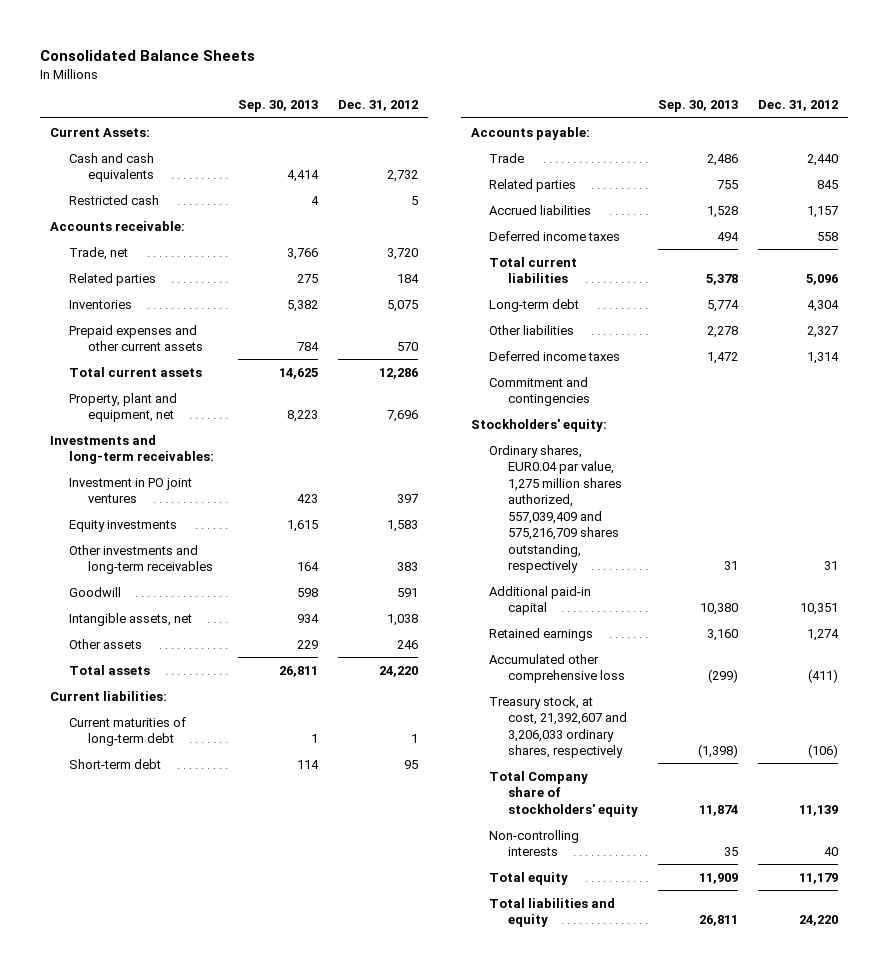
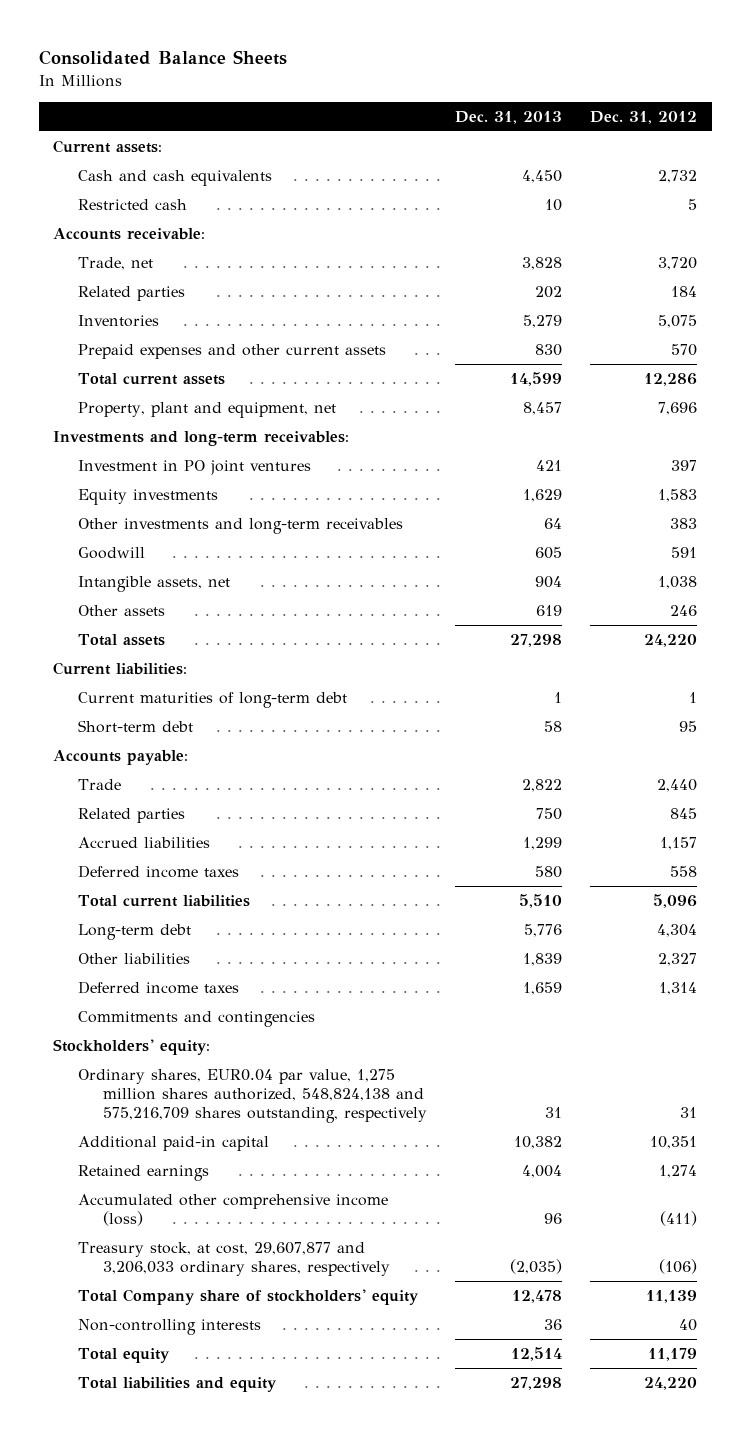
[237,100,318,113] Sep. 30, 2013 -> none
none -> [454,111,562,125] Dec. 31, 2013
[50,127,151,137] Current Assets: -> [52,140,162,154] Current assets:
[489,376,591,407] Commitment and contingencies -> [77,1011,315,1028] Commitments and contingencies
[489,444,623,574] Ordinary shares, EUR0.04 par value, 1,275 million shares authorized, 557,039,409 and 575,216,709 shares outstanding, respectively -> [77,1069,427,1124] Ordinary shares, EUR0.04 par value, 1,275 million shares authorized, 548,824,138 and 575,216,709 shares outstanding, respectively
[489,653,626,684] Accumulated other comprehensive loss -> [77,1194,388,1227] Accumulated other comprehensive income (loss)
[489,695,628,759] Treasury stock, at cost, 21,392,607 and 3,206,033 ordinary shares, respectively -> [77,1242,390,1277] Treasury stock, at cost, 29,607,877 and 3,206,033 ordinary shares, respectively

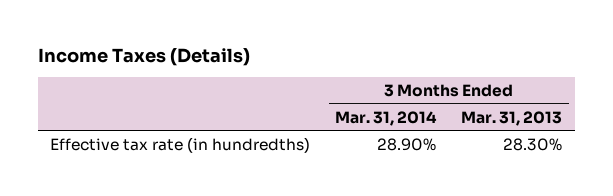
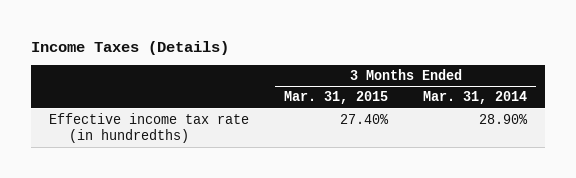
[461,110,563,126] Mar. 31, 2013 -> none
none -> [283,91,388,105] Mar. 31, 2015
[50,136,311,153] Effective tax rate (in hundredths) -> [48,113,249,144] Effective income tax rate (in hundredths)

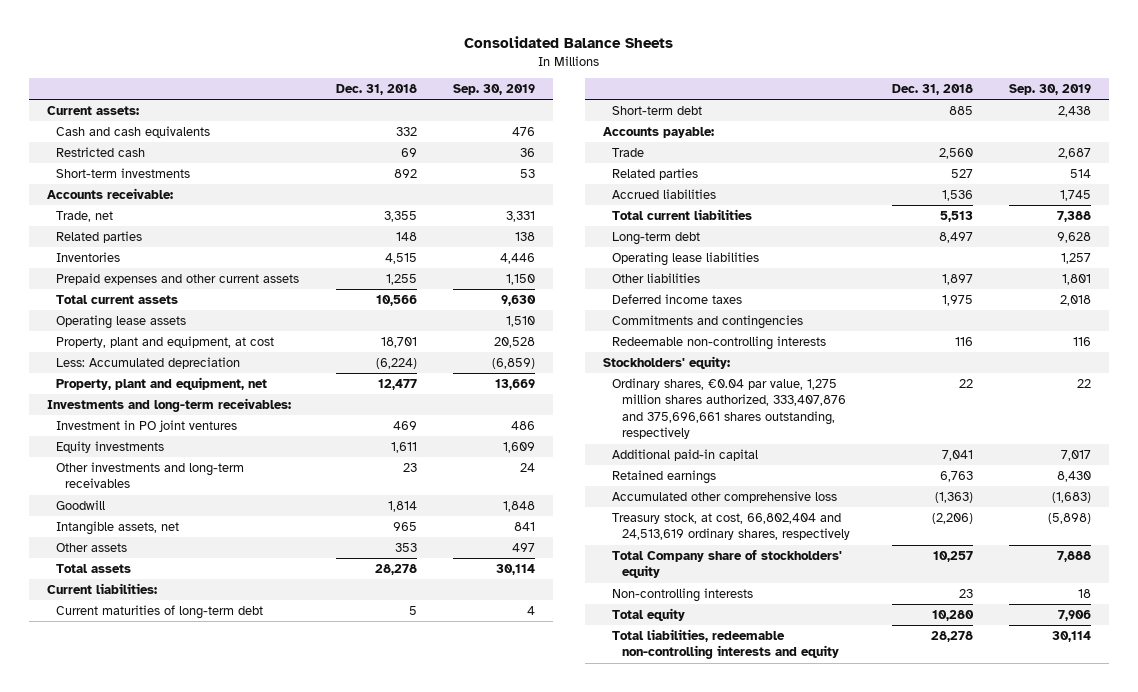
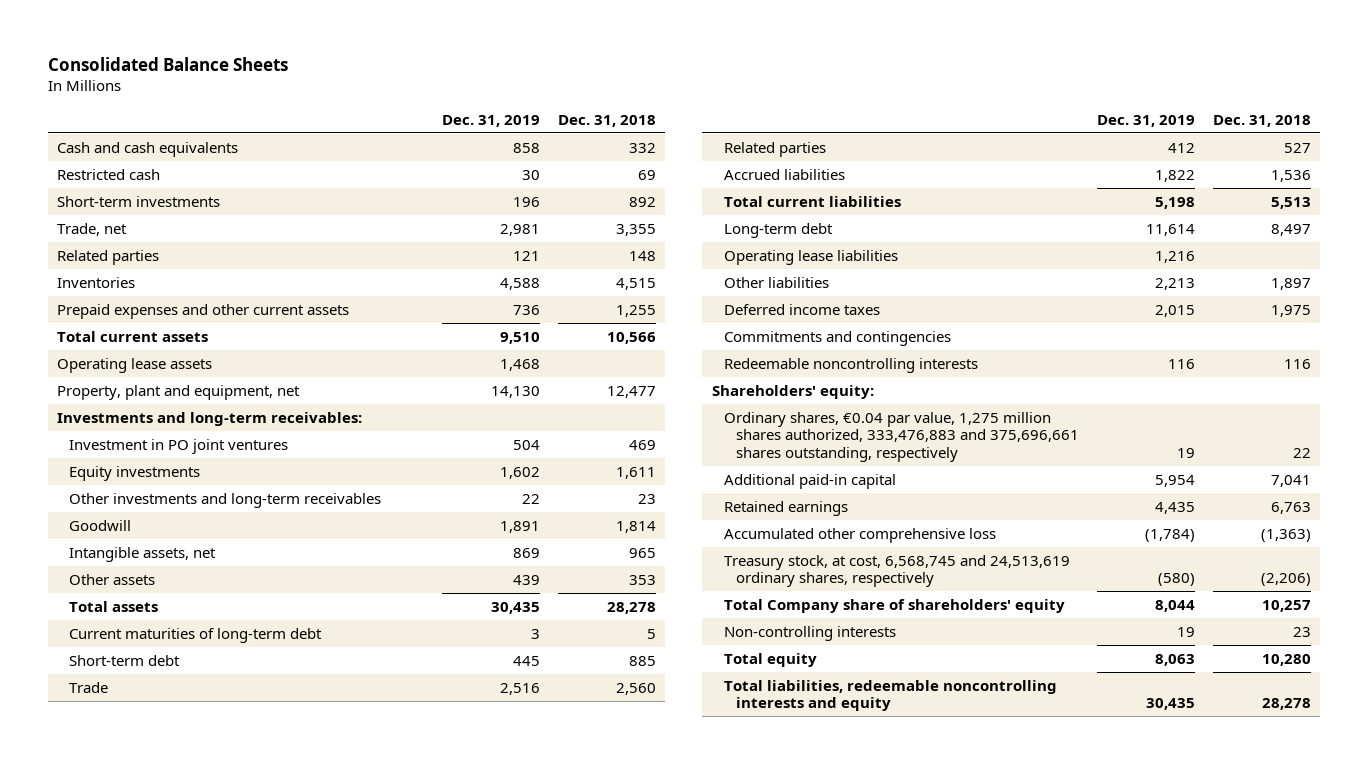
[452,84,535,96] Sep. 30, 2019 -> none
none -> [442,114,541,127] Dec. 31, 2019
[46,105,139,115] Current assets: -> none
[46,187,173,199] Accounts receivable: -> none
[56,335,275,348] Property, plant and equipment, at cost -> none
[56,356,241,369] Less: Accumulated depreciation -> none
[46,582,157,594] Current liabilities: -> none
[603,126,715,138] Accounts payable: -> none
[612,335,827,350] Redeemable non-controlling interests -> [723,357,978,373] Redeemable noncontrolling interests
[603,355,731,369] Stockholders' equity: -> [711,384,874,399] Shareholders' equity:
[612,377,846,440] Ordinary shares, €0.04 par value, 1,275 million shares authorized, 333,407,876 and 375,696,661 shares outstanding, respectively -> [723,411,1079,462] Ordinary shares, €0.04 par value, 1,275 million shares authorized, 333,476,883 and 375,696,661 shares outstanding, respectively
[612,512,850,541] Treasury stock, at cost, 66,802,404 and 24,513,619 ordinary shares, respectively -> [723,554,1070,588] Treasury stock, at cost, 6,568,745 and 24,513,619 ordinary shares, respectively
[612,549,843,579] Total Company share of stockholders' equity -> [723,598,1065,613] Total Company share of shareholders' equity
[612,628,839,660] Total liabilities, redeemable non-controlling interests and equity -> [723,679,1057,712] Total liabilities, redeemable noncontrolling interests and equity

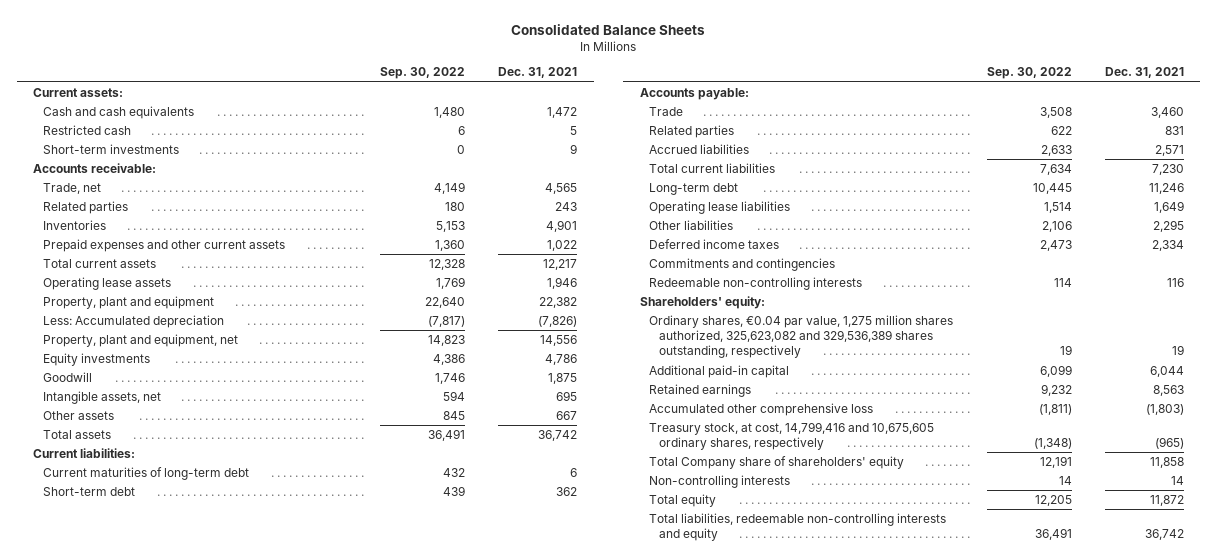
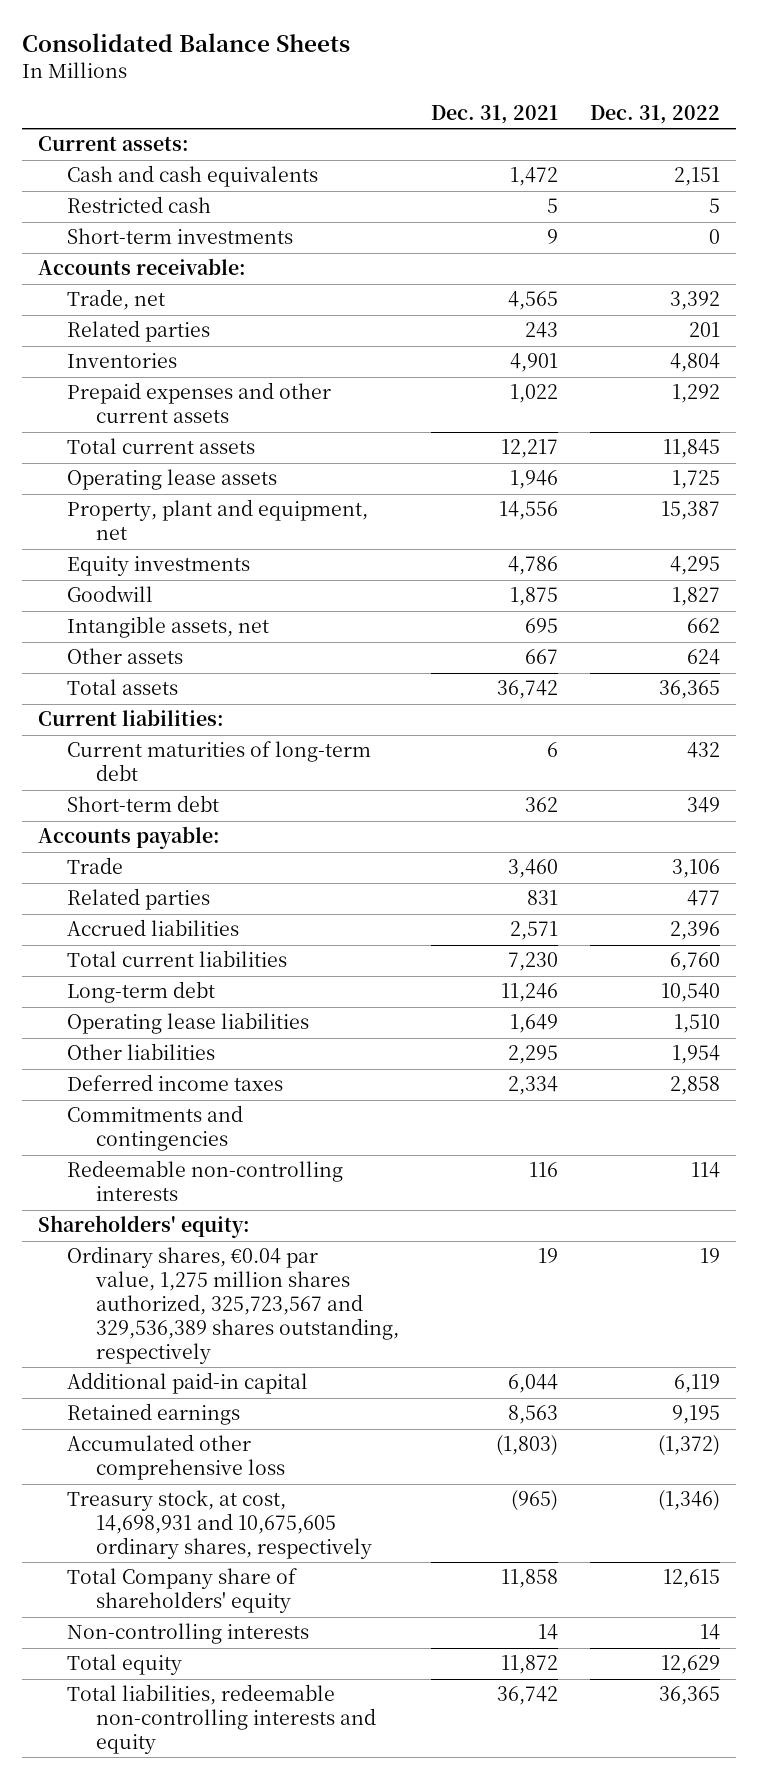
[380,67,466,80] Sep. 30, 2022 -> none
none -> [589,105,720,125] Dec. 31, 2022
[42,295,214,309] Property, plant and equipment -> none
[42,314,224,328] Less: Accumulated depreciation -> none
[649,314,954,359] Ordinary shares, €0.04 par value, 1,275 million shares authorized, 325,623,082 and 329,536,389 shares outstanding, respectively -> [67,1246,400,1364] Ordinary shares, €0.04 par value, 1,275 million shares authorized, 325,723,567 and 329,536,389 shares outstanding, respectively
[649,421,935,451] Treasury stock, at cost, 14,799,416 and 10,675,605 ordinary shares, respectively -> [67,1490,373,1560] Treasury stock, at cost, 14,698,931 and 10,675,605 ordinary shares, respectively

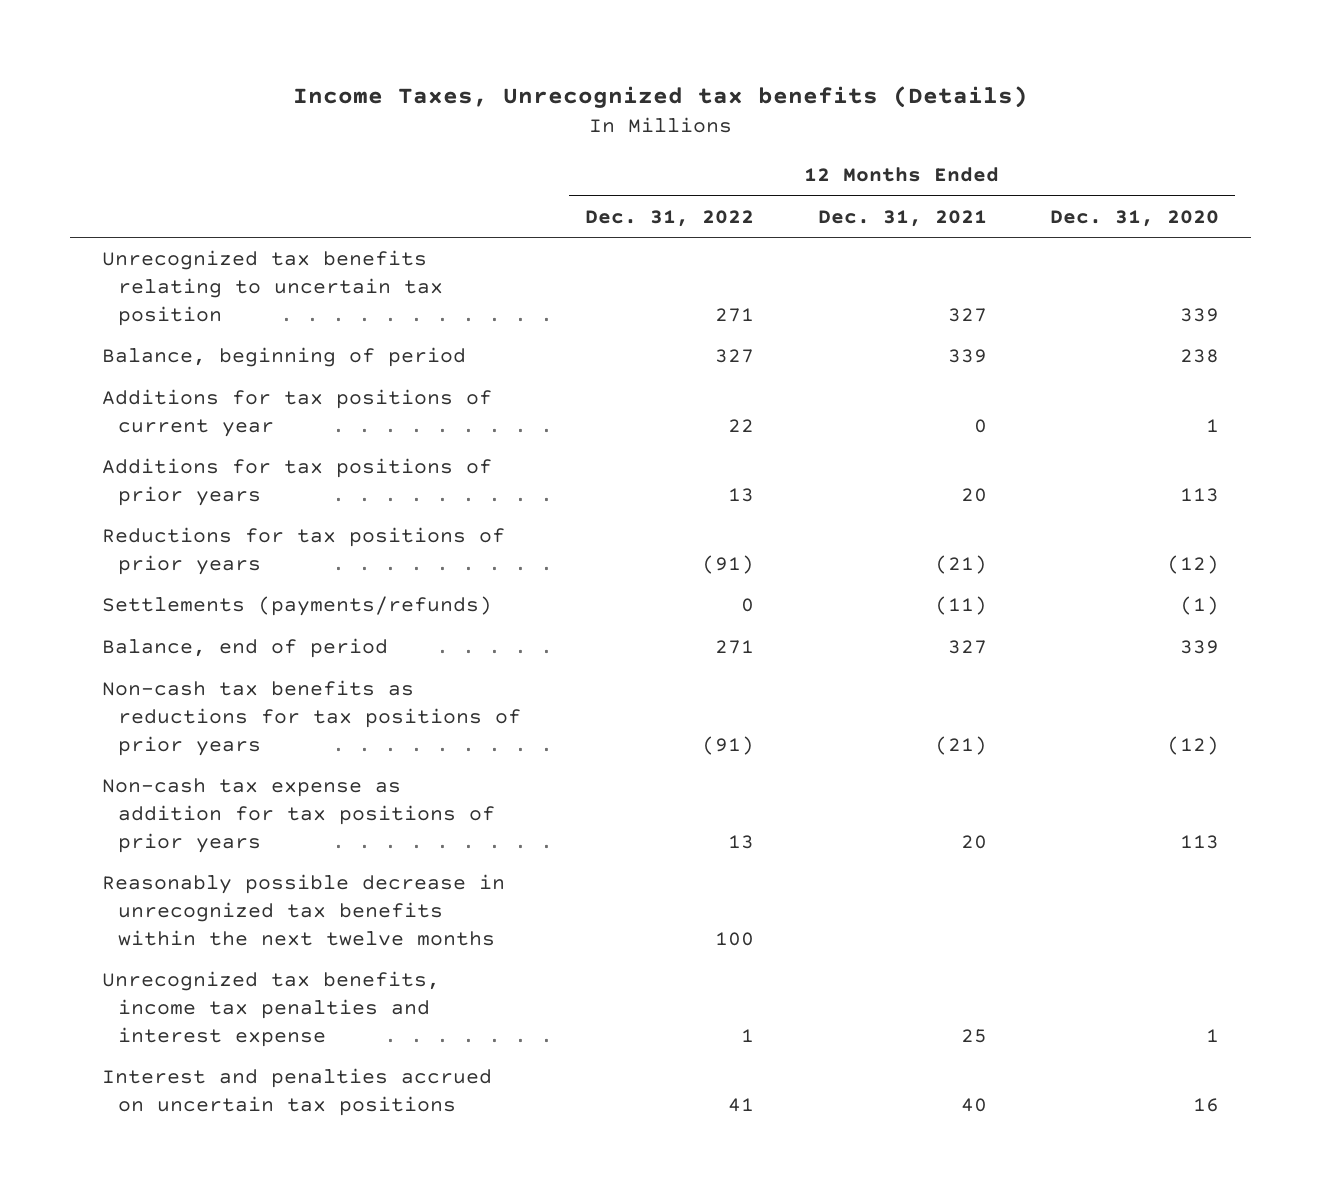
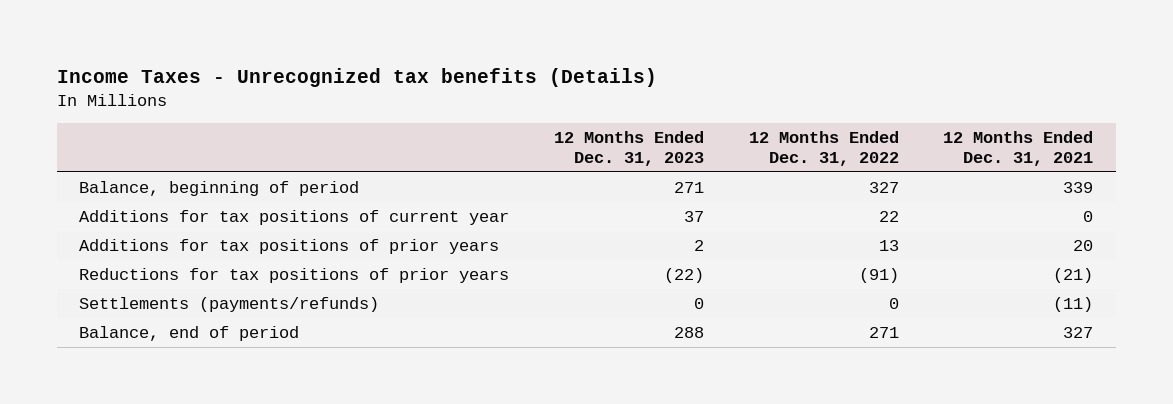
[292,86,1028,109] Income Taxes, Unrecognized tax benefits (Details) -> [56,68,657,88] Income Taxes - Unrecognized tax benefits (Details)
[1050,209,1220,227] Dec. 31, 2020 -> none
none -> [553,131,704,167] 12 Months Ended Dec. 31, 2023
[102,250,443,326] Unrecognized tax benefits relating to uncertain tax position -> none
[102,680,521,756] Non-cash tax benefits as reductions for tax positions of prior years -> none
[102,778,495,853] Non-cash tax expense as addition for tax positions of prior years -> none
[102,874,506,946] Reasonably possible decrease in unrecognized tax benefits within the next twelve months -> none
[102,971,441,1047] Unrecognized tax benefits, income tax penalties and interest expense -> none
[102,1068,493,1116] Interest and penalties accrued on uncertain tax positions -> none

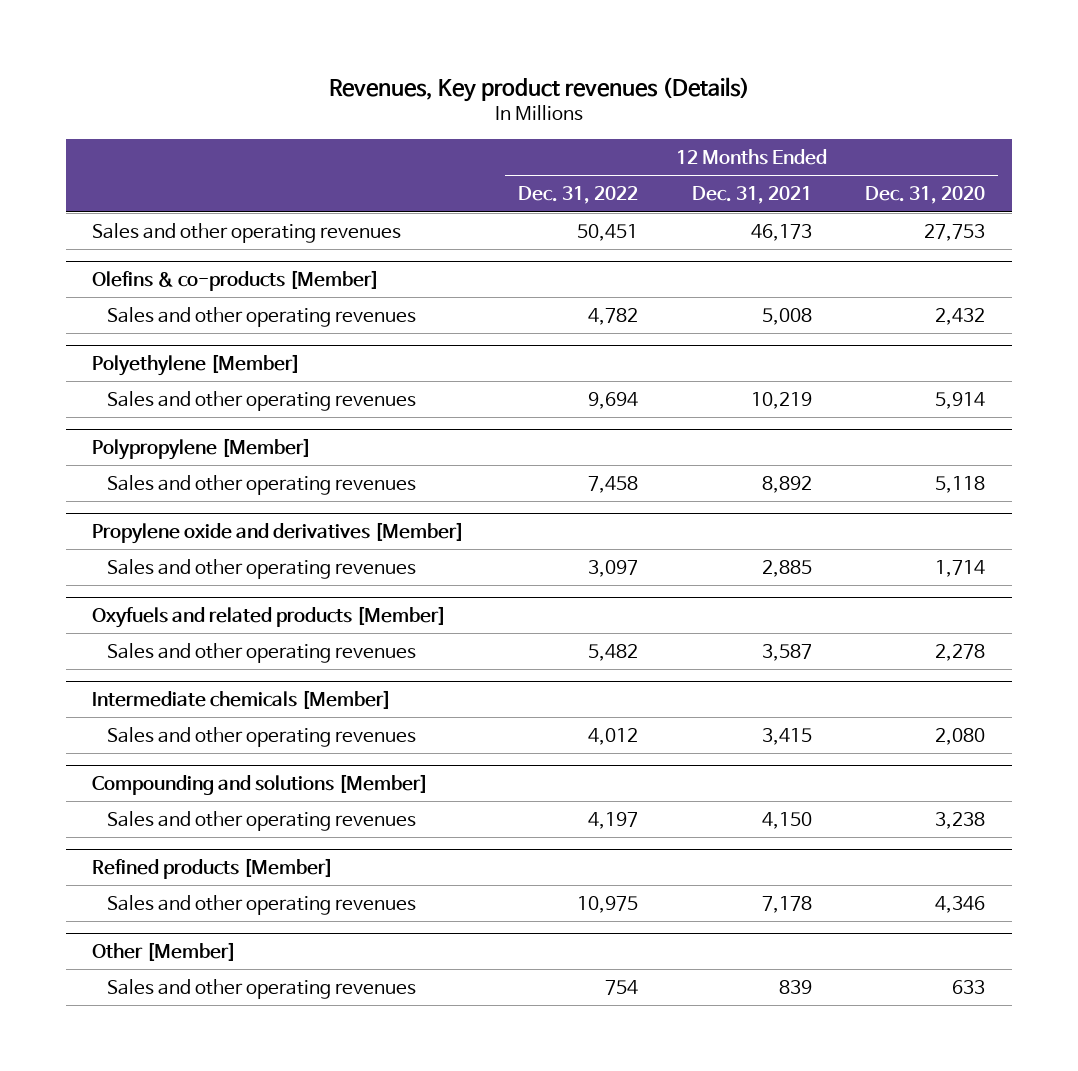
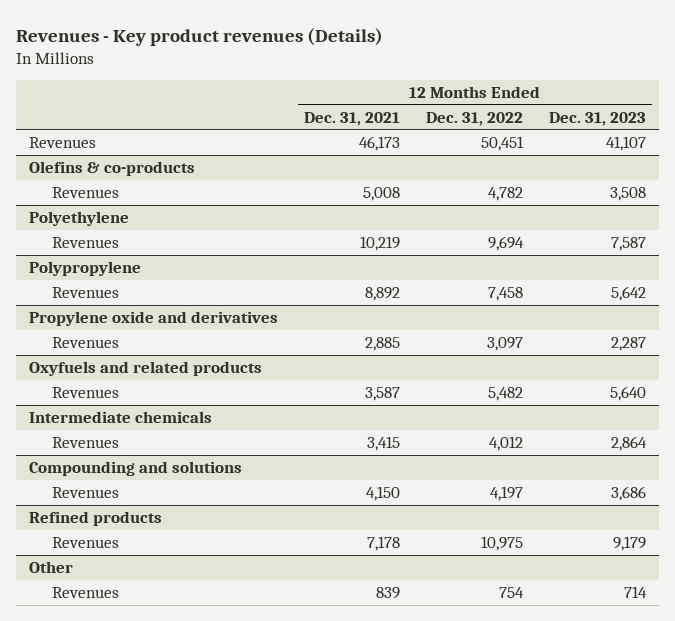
[328,76,750,102] Revenues, Key product revenues (Details) -> [16,27,384,46] Revenues - Key product revenues (Details)
[865,186,986,205] Dec. 31, 2020 -> none
none -> [548,111,646,126] Dec. 31, 2023
[92,222,402,243] Sales and other operating revenues -> [29,136,97,148] Revenues
[92,270,380,292] Olefins & co-products [Member] -> [29,160,196,176] Olefins & co-products
[106,306,416,327] Sales and other operating revenues -> [51,186,119,198] Revenues
[92,354,301,377] Polyethylene [Member] -> [29,210,130,226] Polyethylene
[106,390,416,411] Sales and other operating revenues -> [51,236,119,248] Revenues
[92,438,312,461] Polypropylene [Member] -> [29,260,142,276] Polypropylene
[106,474,416,495] Sales and other operating revenues -> [51,286,119,298] Revenues
[92,522,465,545] Propylene oxide and derivatives [Member] -> [29,310,279,326] Propylene oxide and derivatives
[106,558,416,579] Sales and other operating revenues -> [51,336,119,348] Revenues
[92,606,447,629] Oxyfuels and related products [Member] -> [29,360,263,376] Oxyfuels and related products
[106,642,416,663] Sales and other operating revenues -> [51,386,119,398] Revenues
[92,690,392,710] Intermediate chemicals [Member] -> [29,410,213,423] Intermediate chemicals
[106,726,416,747] Sales and other operating revenues -> [51,436,119,448] Revenues
[92,774,429,796] Compounding and solutions [Member] -> [29,460,243,476] Compounding and solutions
[106,810,416,831] Sales and other operating revenues -> [51,486,119,498] Revenues
[92,858,334,880] Refined products [Member] -> [29,510,163,526] Refined products
[106,894,416,915] Sales and other operating revenues -> [51,536,119,548] Revenues
[92,942,237,962] Other [Member] -> [29,560,74,573] Other
[106,978,416,999] Sales and other operating revenues -> [51,586,119,598] Revenues

